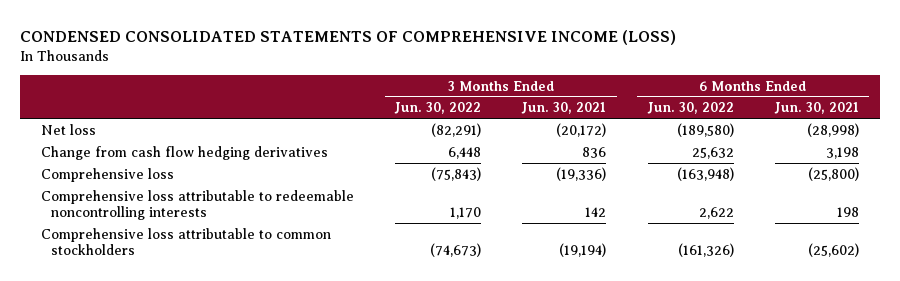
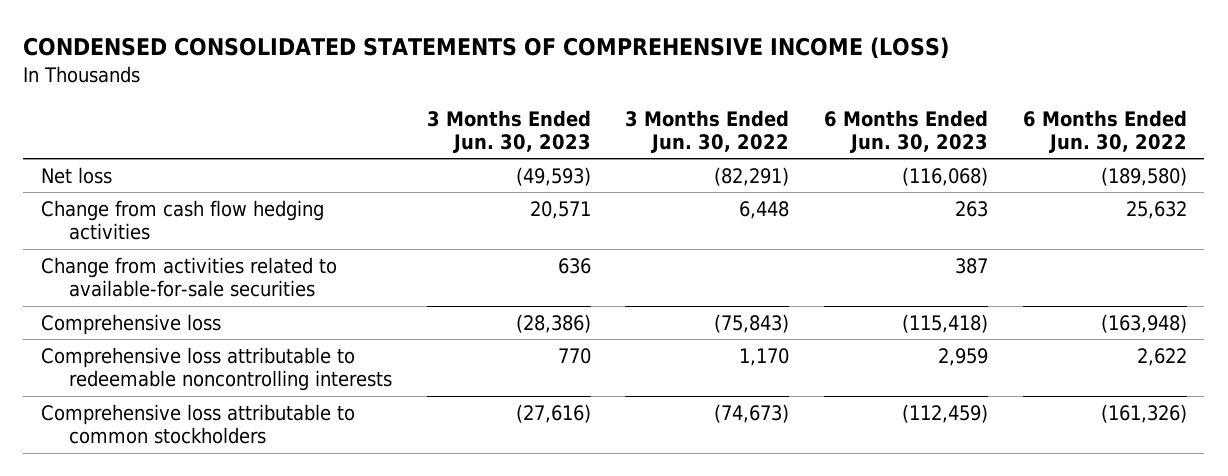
[521,102,607,115] Jun. 30, 2021 -> none
[774,102,860,115] Jun. 30, 2021 -> none
none -> [426,109,591,154] 3 Months Ended Jun. 30, 2023
none -> [824,109,989,154] 6 Months Ended Jun. 30, 2023
[40,145,328,160] Change from cash flow hedging derivatives -> [40,199,324,241] Change from cash flow hedging activities
none -> [40,256,337,298] Change from activities related to available-for-sale securities

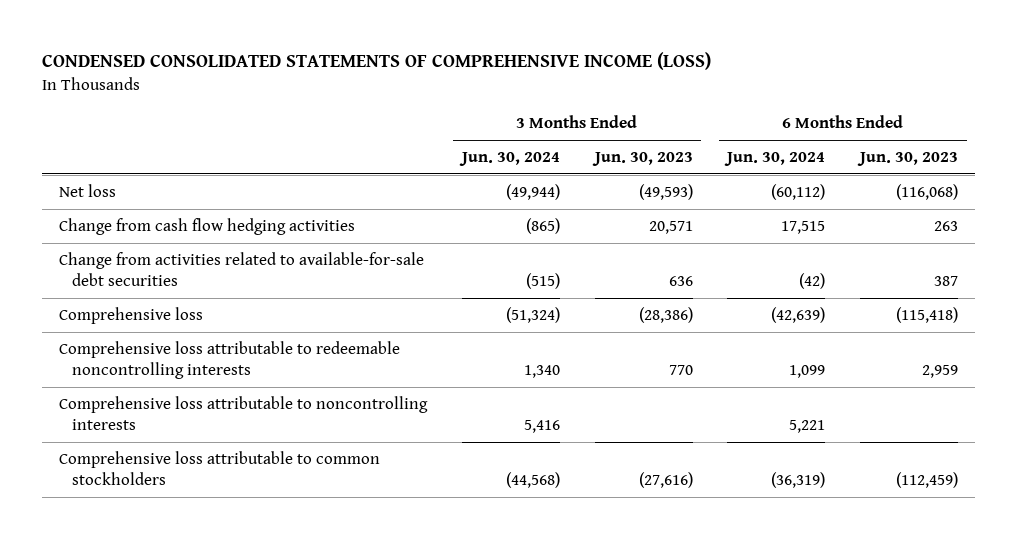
[625,109,790,154] 3 Months Ended Jun. 30, 2022 -> none
[1022,109,1187,154] 6 Months Ended Jun. 30, 2022 -> none
none -> [458,152,560,167] Jun. 30, 2024
none -> [724,152,826,167] Jun. 30, 2024
[40,256,337,298] Change from activities related to available-for-sale securities -> [59,251,425,286] Change from activities related to available-for-sale debt securities
none -> [59,395,429,430] Comprehensive loss attributable to noncontrolling interests

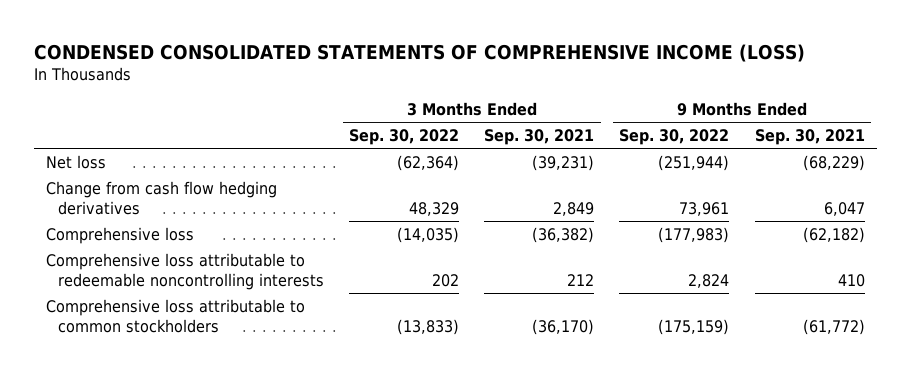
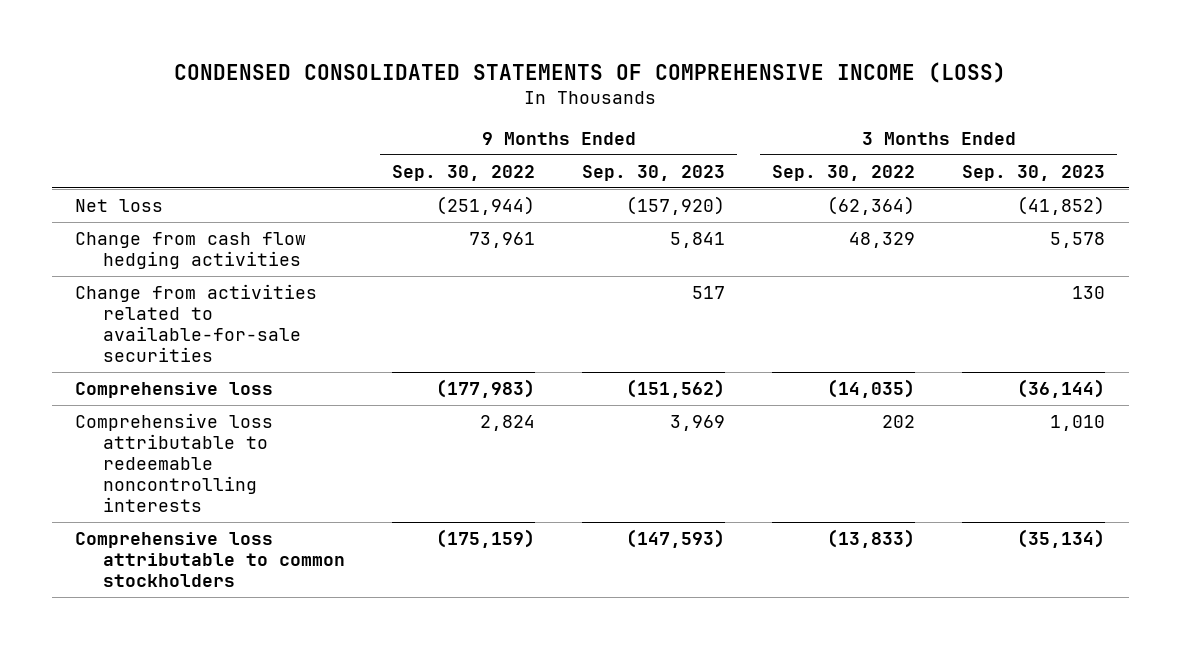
[484,129,595,146] Sep. 30, 2021 -> none
[754,129,865,146] Sep. 30, 2021 -> none
none -> [582,164,726,181] Sep. 30, 2023
none -> [962,164,1106,181] Sep. 30, 2023
[46,180,278,215] Change from cash flow hedging derivatives -> [75,231,307,270] Change from cash flow hedging activities
none -> [75,283,318,363] Change from activities related to available-for-sale securities

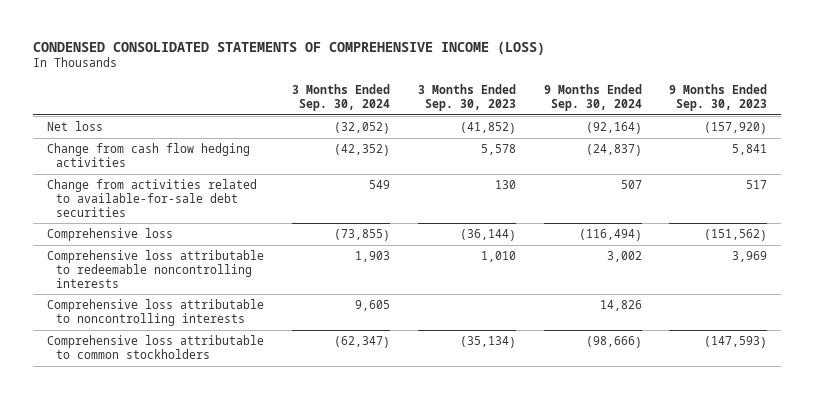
[392,164,536,181] Sep. 30, 2022 -> none
[772,164,916,181] Sep. 30, 2022 -> none
none -> [292,84,391,111] 3 Months Ended Sep. 30, 2024
none -> [543,84,642,111] 9 Months Ended Sep. 30, 2024
[75,283,318,363] Change from activities related to available-for-sale securities -> [47,179,258,217] Change from activities related to available-for-sale debt securities
none -> [47,299,265,326] Comprehensive loss attributable to noncontrolling interests

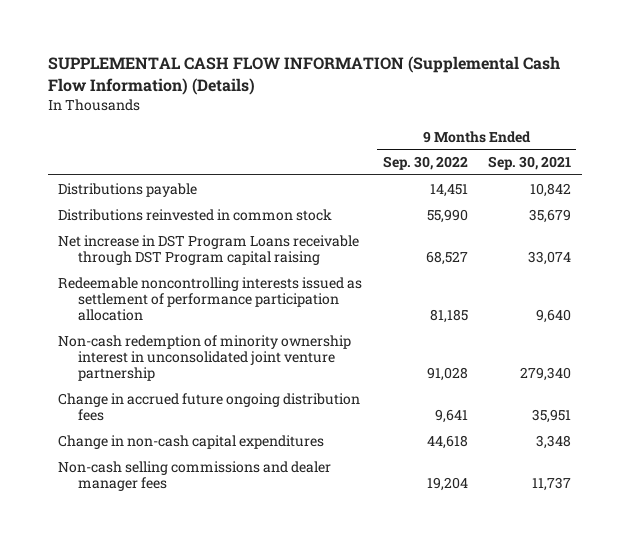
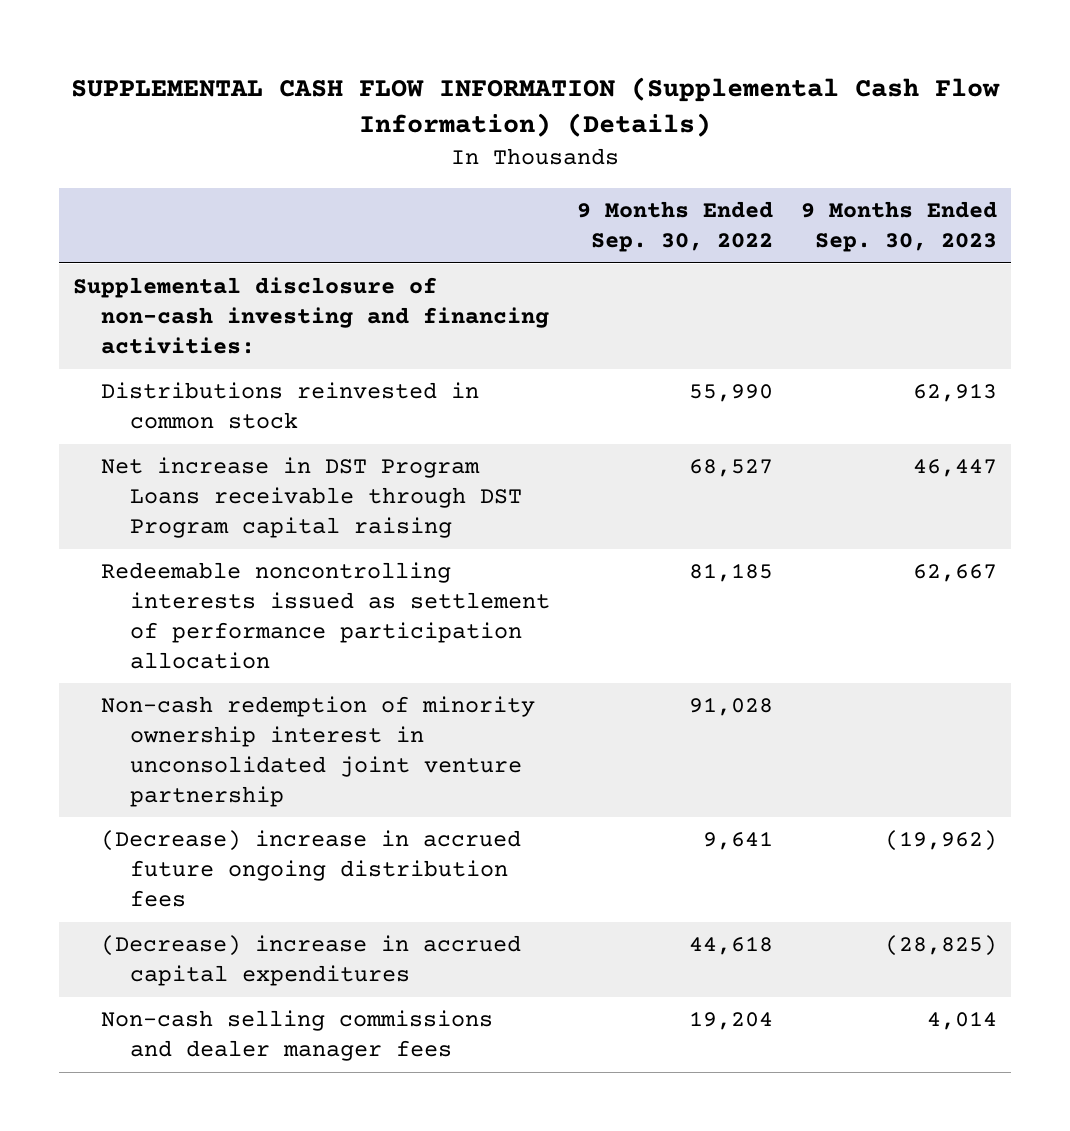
[488,156,572,171] Sep. 30, 2021 -> none
none -> [801,201,998,253] 9 Months Ended Sep. 30, 2023
[58,182,198,197] Distributions payable -> none
none -> [72,277,550,354] Supplemental disclosure of non-cash investing and financing activities:
[58,392,361,422] Change in accrued future ongoing distribution fees -> [101,830,522,907] (Decrease) increase in accrued future ongoing distribution fees
[58,434,325,449] Change in non-cash capital expenditures -> [101,935,522,987] (Decrease) increase in accrued capital expenditures

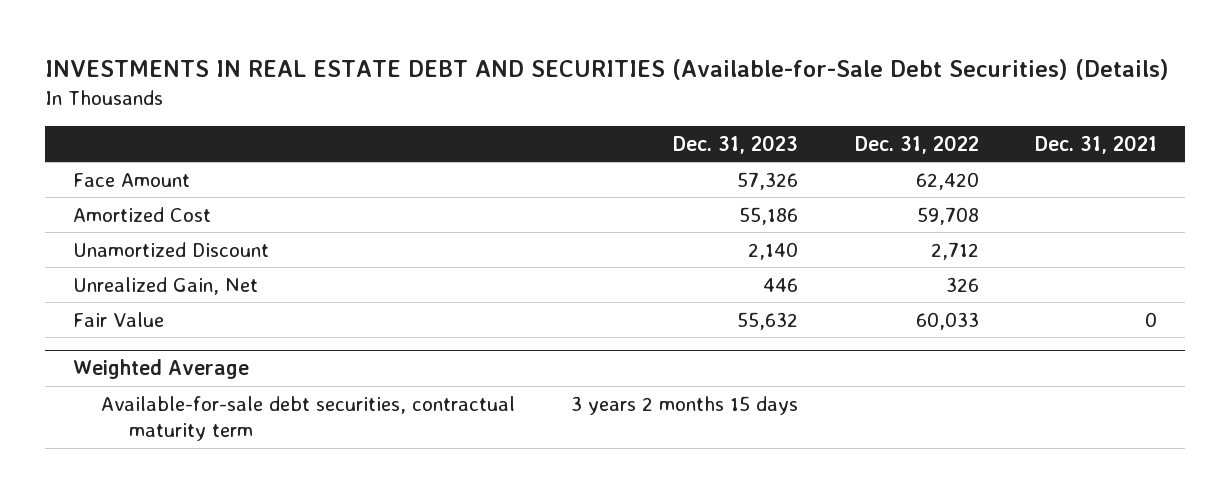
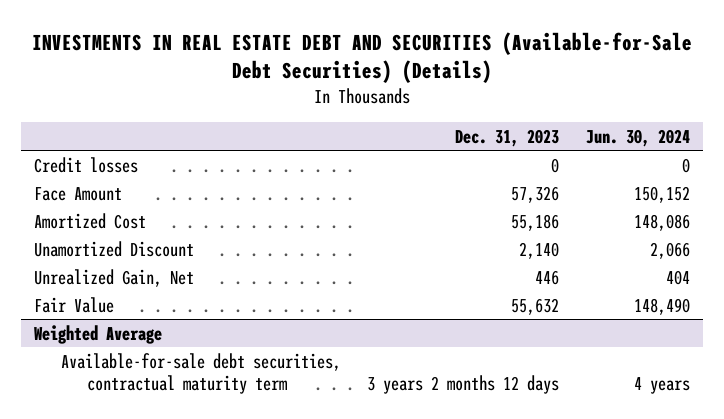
[854,134,979,154] Dec. 31, 2022 -> none
[1034,134,1157,154] Dec. 31, 2021 -> none
none -> [585,128,690,147] Jun. 30, 2024
none -> [33,156,138,173] Credit losses
[571,395,799,415] 3 years 2 months 15 days -> [367,375,560,395] 3 years 2 months 12 days

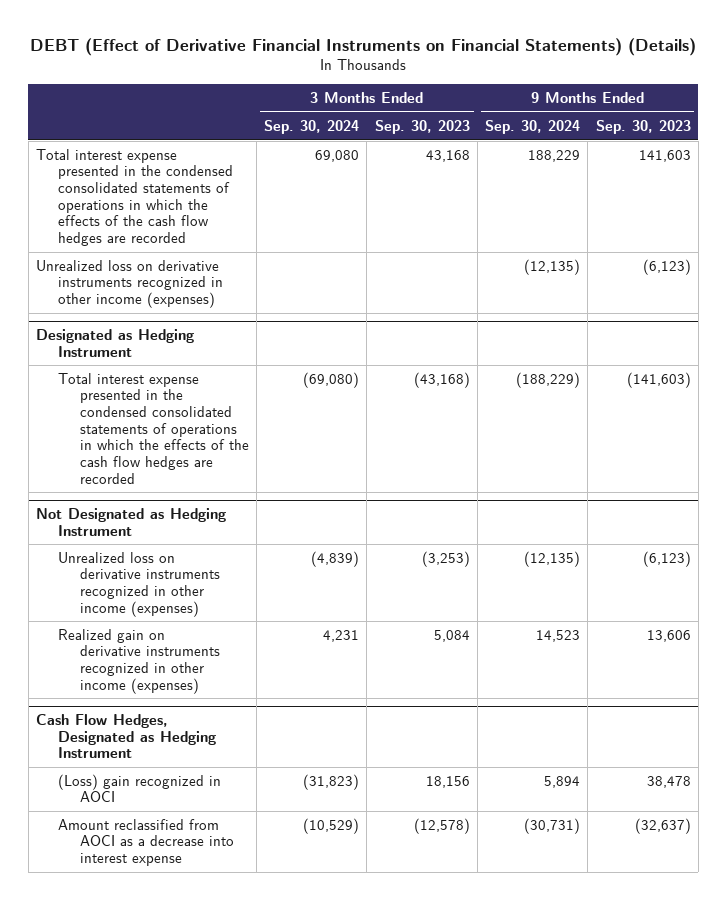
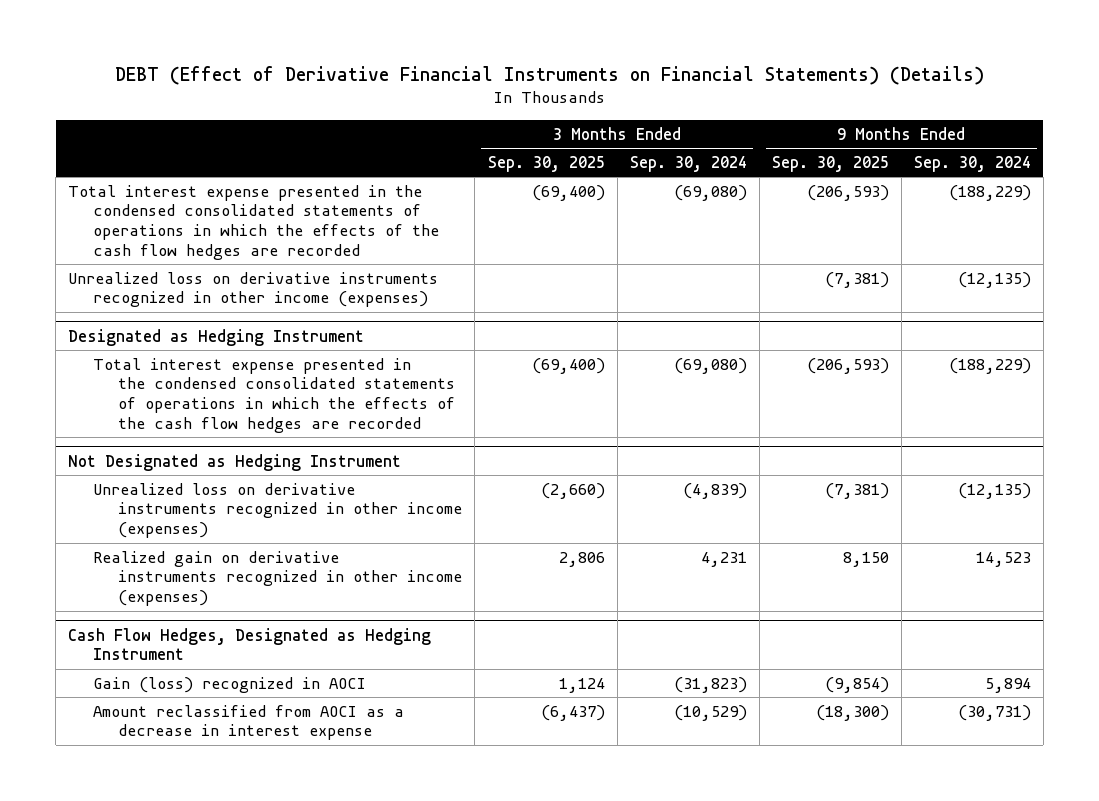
[374,119,470,134] Sep. 30, 2023 -> none
[595,119,691,134] Sep. 30, 2023 -> none
none -> [487,155,605,172] Sep. 30, 2025
none -> [771,155,889,172] Sep. 30, 2025
[315,149,360,162] 69,080 -> [673,184,747,201] (69,080)
[528,149,581,162] 188,229 -> [948,184,1031,201] (188,229)
[57,773,221,803] (Loss) gain recognized in AOCI -> [93,676,367,693] Gain (loss) recognized in AOCI
[57,818,234,867] Amount reclassified from AOCI as a decrease into interest expense -> [93,704,405,741] Amount reclassified from AOCI as a decrease in interest expense

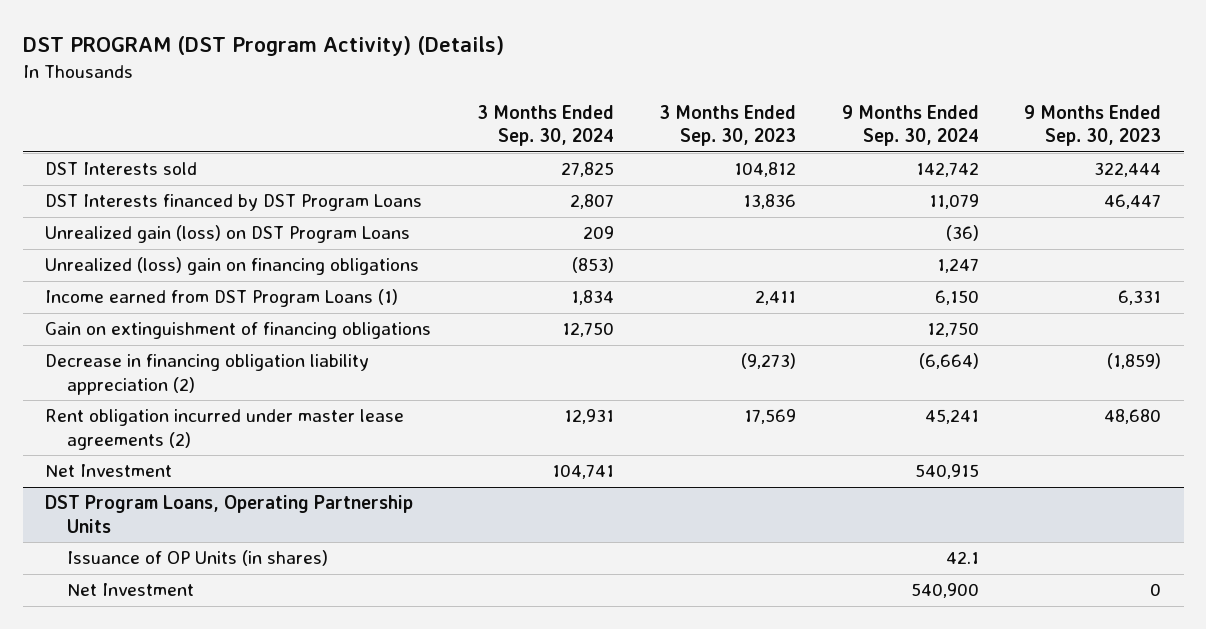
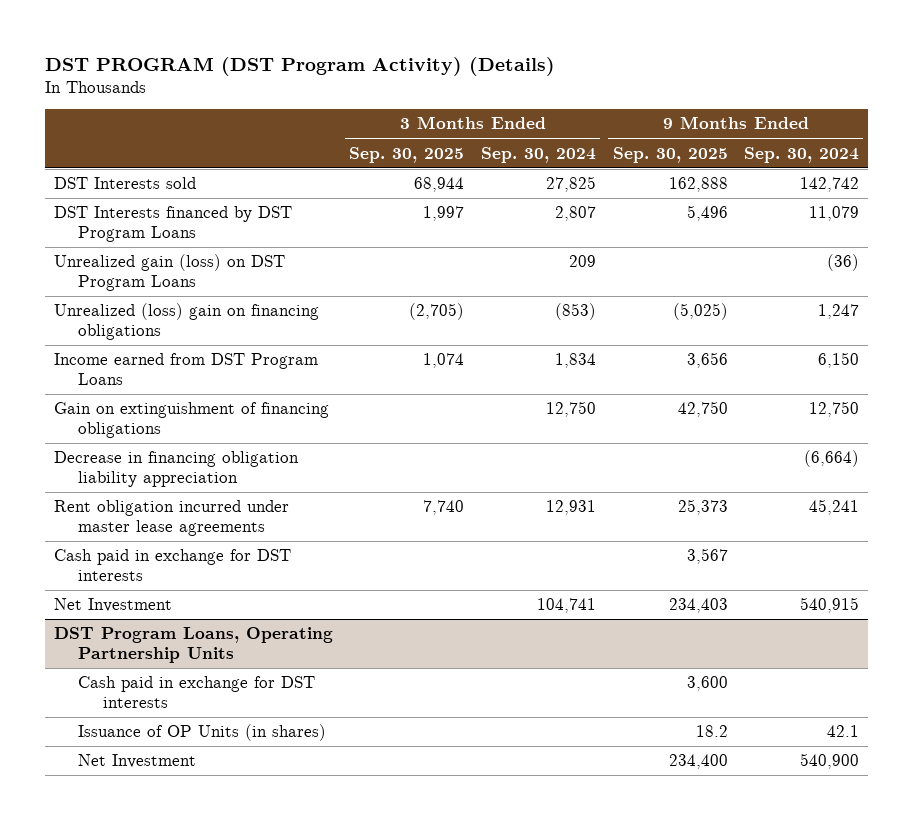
[659,105,797,147] 3 Months Ended Sep. 30, 2023 -> none
[1024,105,1162,147] 9 Months Ended Sep. 30, 2023 -> none
none -> [349,146,465,163] Sep. 30, 2025
none -> [612,146,728,163] Sep. 30, 2025
[45,289,399,308] Income earned from DST Program Loans (1) -> [53,353,318,385] Income earned from DST Program Loans
[45,354,370,395] Decrease in financing obligation liability appreciation (2) -> [53,451,299,487] Decrease in financing obligation liability appreciation
[45,409,405,450] Rent obligation incurred under master lease agreements (2) -> [53,500,289,536] Rent obligation incurred under master lease agreements
none -> [53,549,291,581] Cash paid in exchange for DST interests
none -> [78,676,316,708] Cash paid in exchange for DST interests

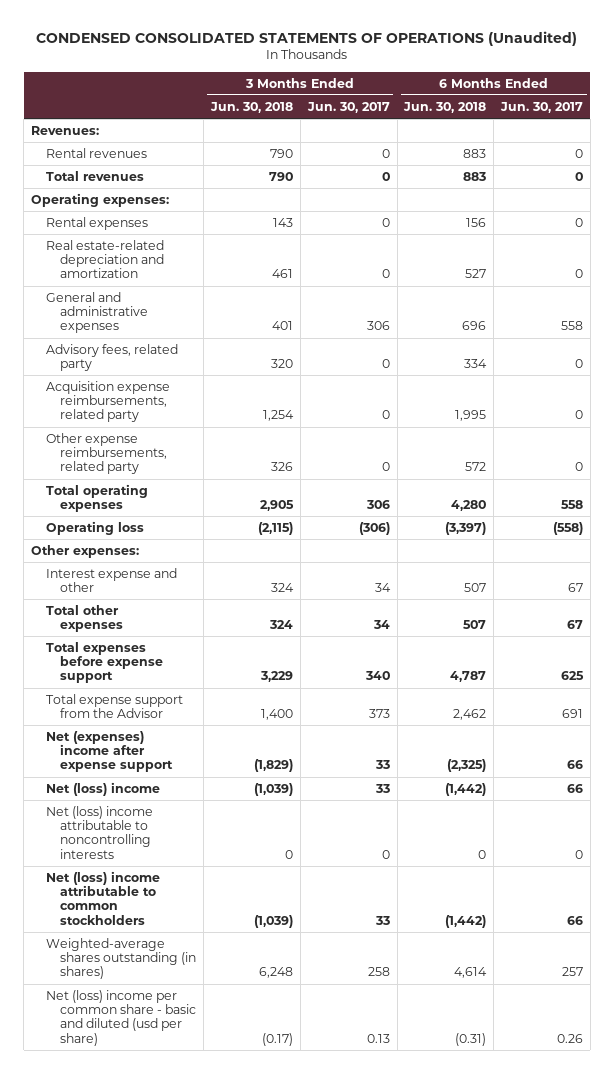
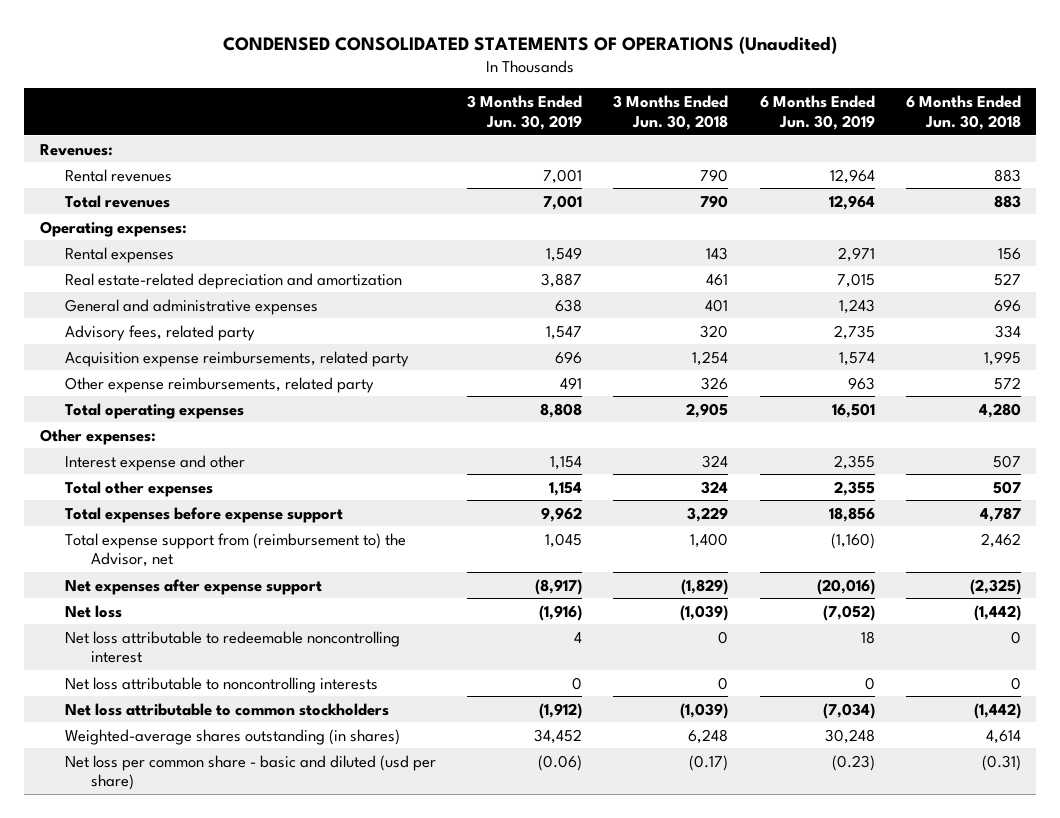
[306,101,390,113] Jun. 30, 2017 -> none
[499,101,583,113] Jun. 30, 2017 -> none
none -> [467,94,583,130] 3 Months Ended Jun. 30, 2019
none -> [759,94,875,130] 6 Months Ended Jun. 30, 2019
[45,520,144,535] Operating loss -> none
[45,693,183,719] Total expense support from the Advisor -> [65,532,407,568] Total expense support from (reimbursement to) the Advisor, net
[45,730,174,773] Net (expenses) income after expense support -> [65,578,323,595] Net expenses after expense support
[45,781,160,796] Net (loss) income -> [65,604,123,618] Net loss
none -> [65,630,401,664] Net loss attributable to redeemable noncontrolling interest
[45,805,153,859] Net (loss) income attributable to noncontrolling interests -> [65,676,379,693] Net loss attributable to noncontrolling interests
[45,870,160,925] Net (loss) income attributable to common stockholders -> [65,702,390,716] Net loss attributable to common stockholders
[45,989,197,1046] Net (loss) income per common share - basic and diluted (usd per share) -> [65,754,437,791] Net loss per common share - basic and diluted (usd per share)

